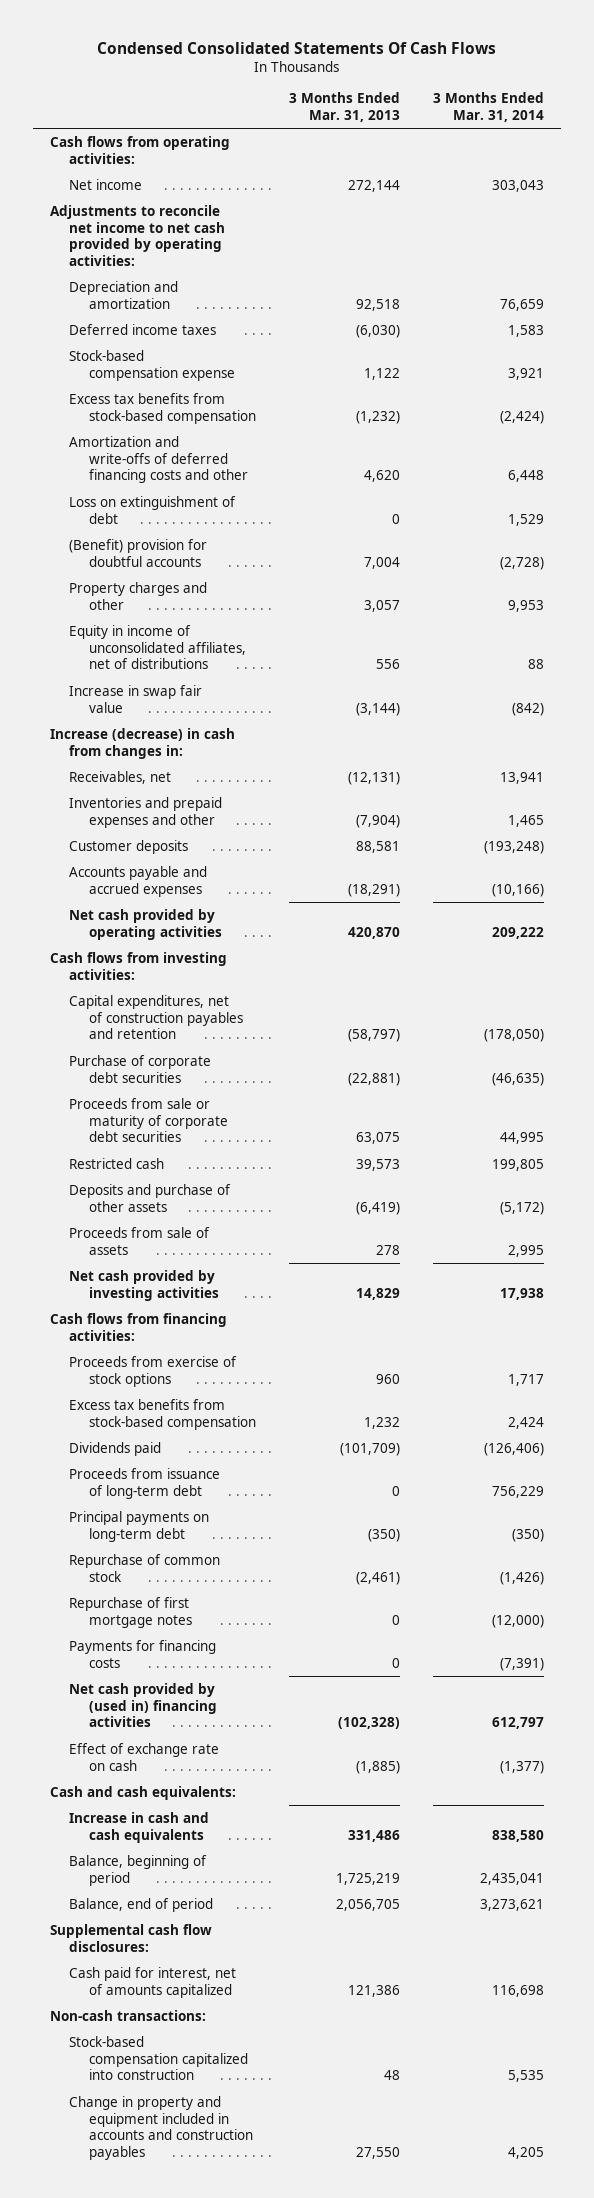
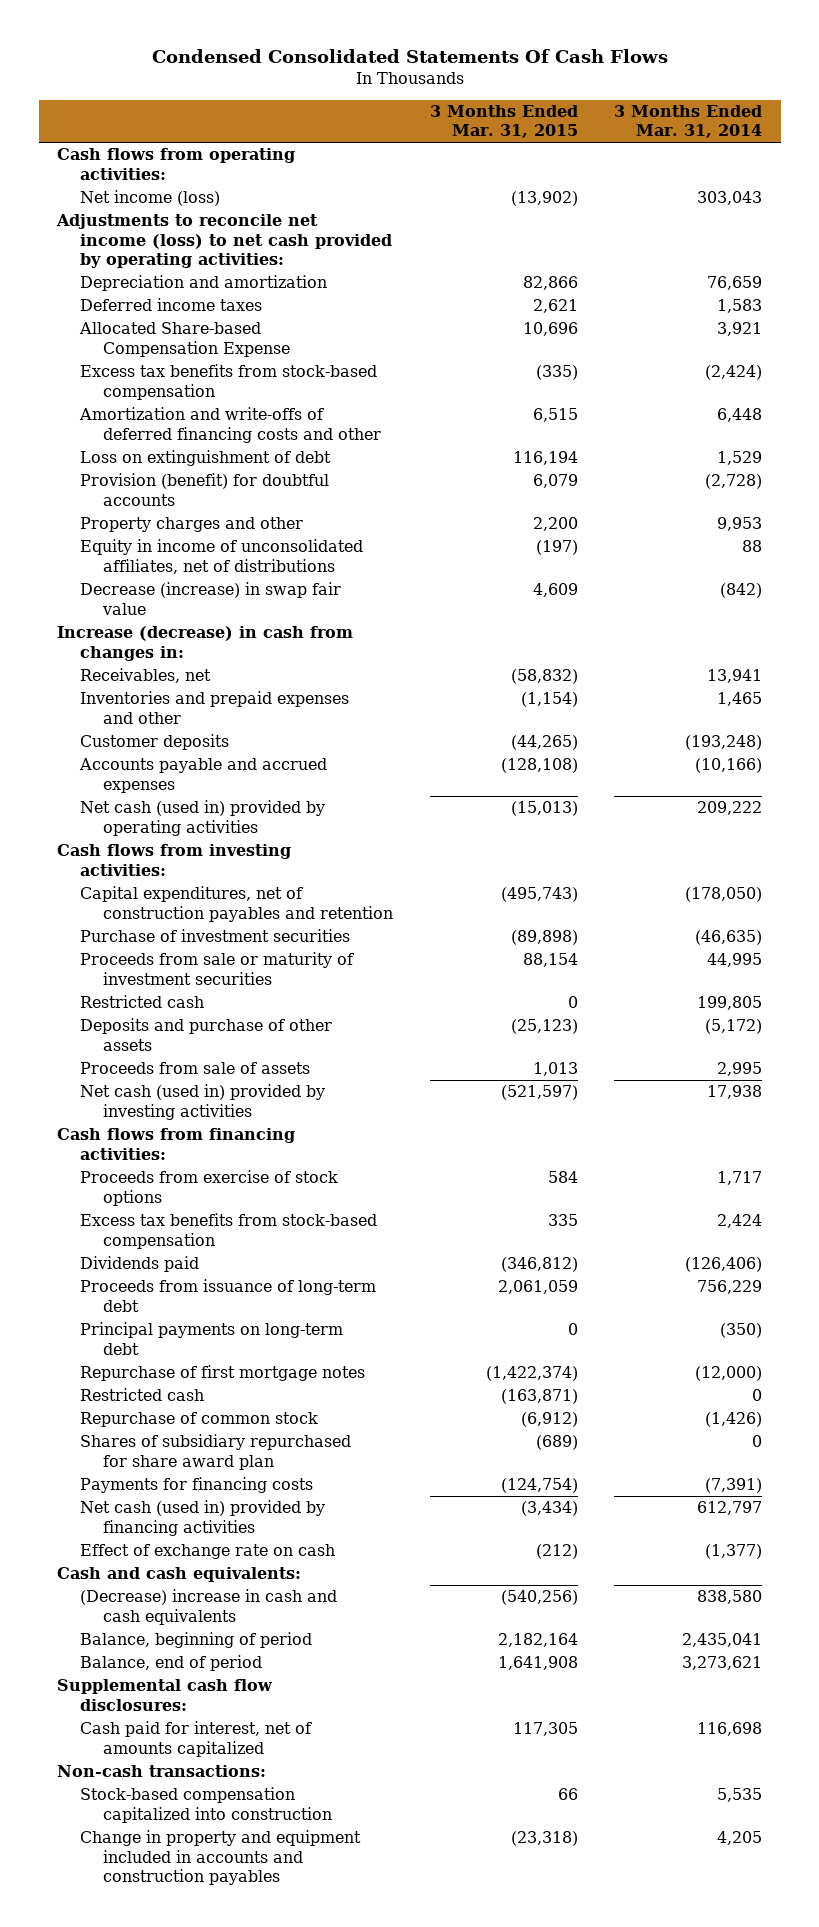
[289,92,401,122] 3 Months Ended Mar. 31, 2013 -> none
none -> [429,104,578,139] 3 Months Ended Mar. 31, 2015
[69,179,143,191] Net income -> [79,190,220,207] Net income (loss)
[49,205,226,266] Adjustments to reconcile net income to net cash provided by operating activities: -> [55,214,392,269] Adjustments to reconcile net income (loss) to net cash provided by operating activities:
[69,350,235,381] Stock-based compensation expense -> [78,322,290,357] Allocated Share-based Compensation Expense
[69,539,208,567] (Benefit) provision for doubtful accounts -> [79,473,329,506] Provision (benefit) for doubtful accounts
[69,685,203,713] Increase in swap fair value -> [79,582,341,615] Decrease (increase) in swap fair value
[69,909,222,940] Net cash provided by operating activities -> [79,800,325,836] Net cash (used in) provided by operating activities
[69,1055,212,1083] Purchase of corporate debt securities -> [79,929,350,943] Purchase of investment securities
[69,1098,228,1143] Proceeds from sale or maturity of corporate debt securities -> [79,952,354,985] Proceeds from sale or maturity of investment securities
[69,1270,219,1301] Net cash provided by investing activities -> [79,1084,325,1120] Net cash (used in) provided by investing activities
none -> [79,1388,204,1402] Restricted cash
[69,1554,221,1582] Repurchase of common stock -> [79,1412,318,1428] Repurchase of common stock
none -> [79,1434,351,1470] Shares of subsidiary repurchased for share award plan
[69,1683,217,1728] Net cash provided by (used in) financing activities -> [79,1500,325,1536] Net cash (used in) provided by financing activities
[69,1812,210,1843] Increase in cash and cash equivalents -> [79,1589,337,1625] (Decrease) increase in cash and cash equivalents

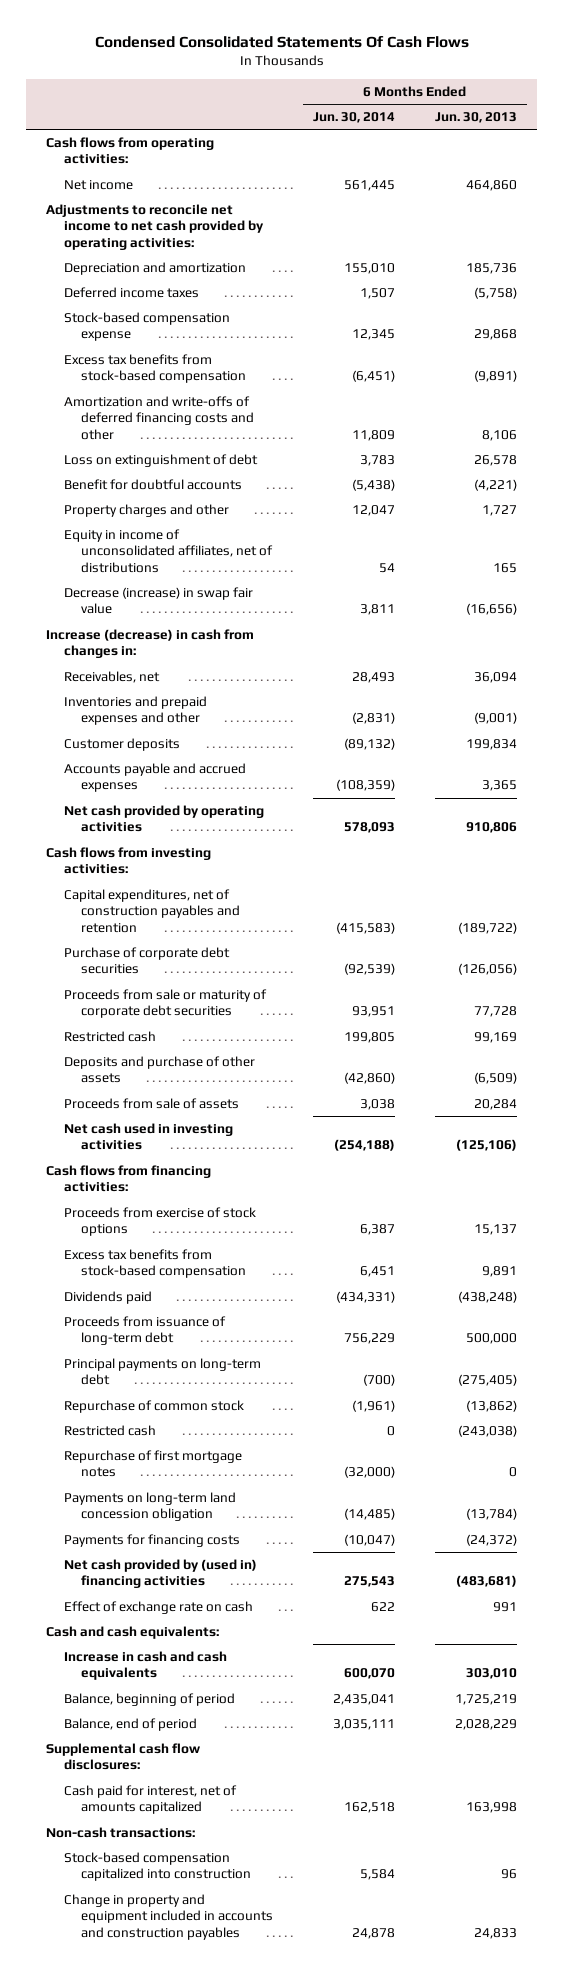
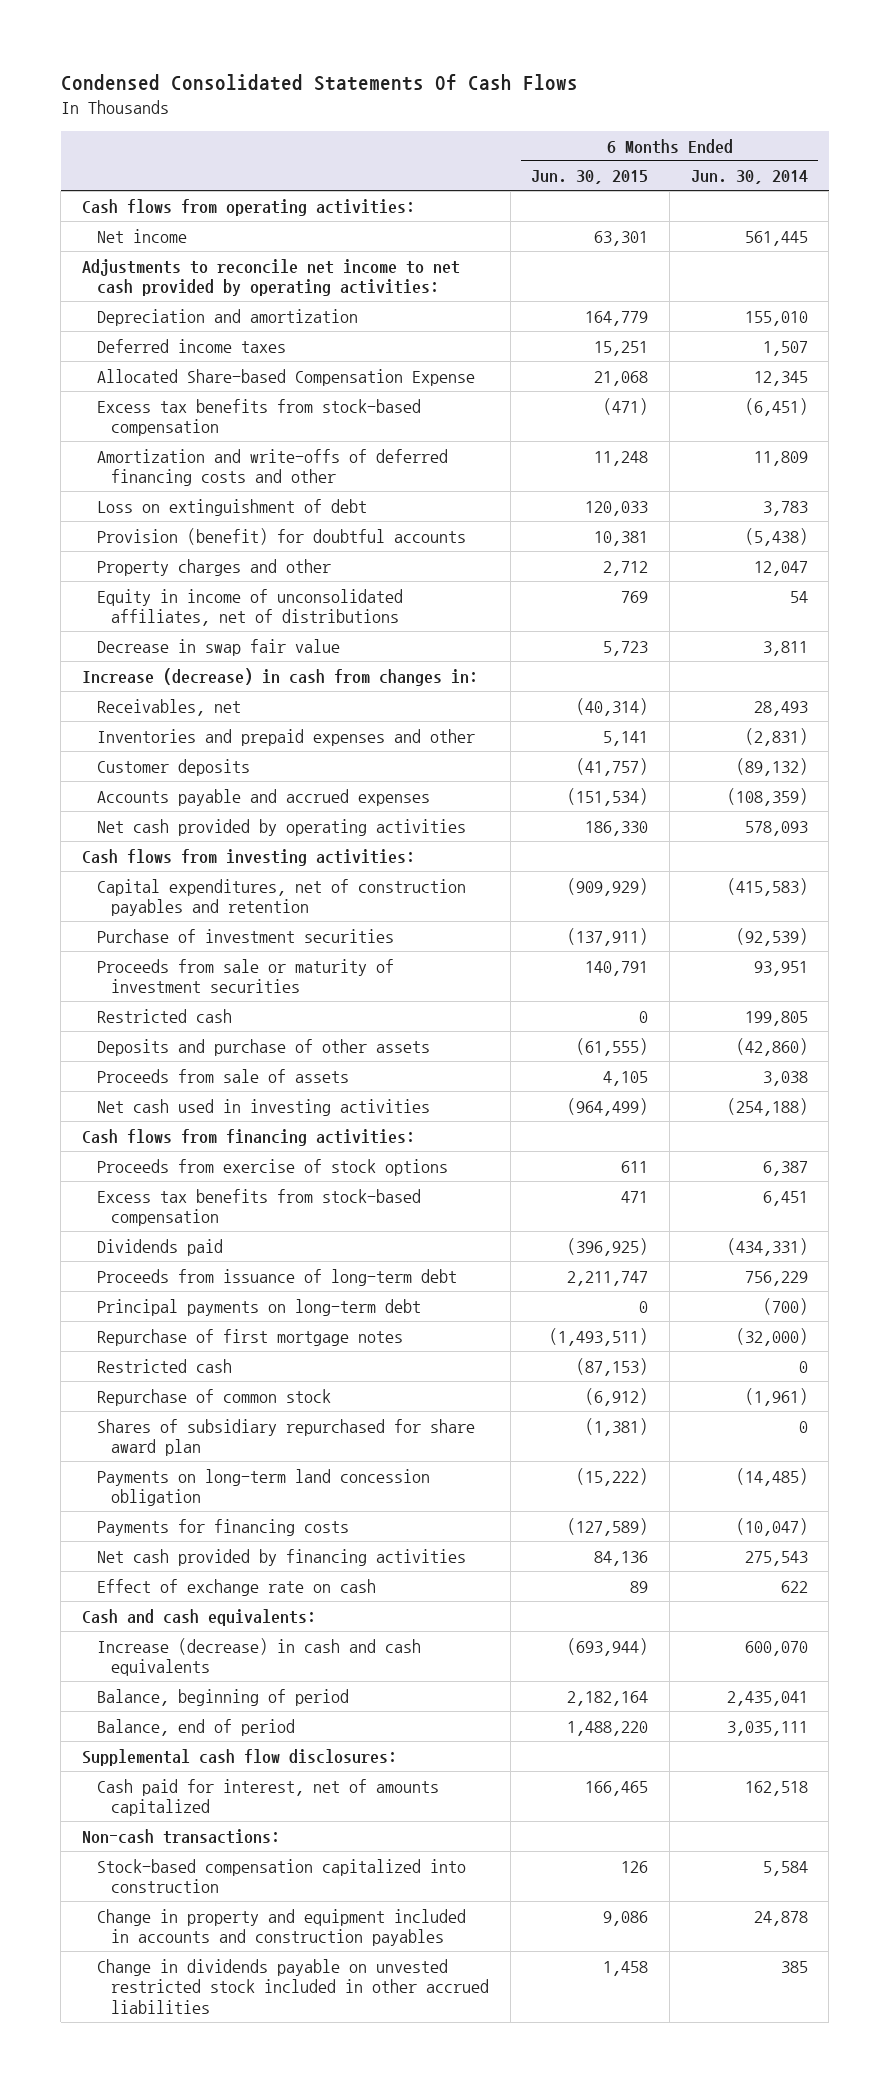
[435,112,518,124] Jun. 30, 2013 -> none
none -> [531,170,649,185] Jun. 30, 2015
[63,312,230,342] Stock-based compensation expense -> [96,368,475,386] Allocated Share-based Compensation Expense
[63,479,242,491] Benefit for doubtful accounts -> [96,527,466,545] Provision (benefit) for doubtful accounts
[63,587,253,615] Decrease (increase) in swap fair value -> [96,638,340,656] Decrease in swap fair value
[63,947,230,975] Purchase of corporate debt securities -> [96,928,394,943] Purchase of investment securities
[63,989,267,1019] Proceeds from sale or maturity of corporate debt securities -> [96,958,394,994] Proceeds from sale or maturity of investment securities
[63,1425,156,1437] Restricted cash -> [96,1358,232,1373] Restricted cash
[63,1400,244,1414] Repurchase of common stock -> [96,1388,331,1406] Repurchase of common stock
none -> [96,1418,475,1457] Shares of subsidiary repurchased for share award plan
[63,1559,257,1589] Net cash provided by (used in) financing activities -> [96,1548,466,1566] Net cash provided by financing activities
[63,1651,227,1681] Increase in cash and cash equivalents -> [96,1637,421,1677] Increase (decrease) in cash and cash equivalents
none -> [96,1958,490,2015] Change in dividends payable on unvested restricted stock included in other accrued liabilities

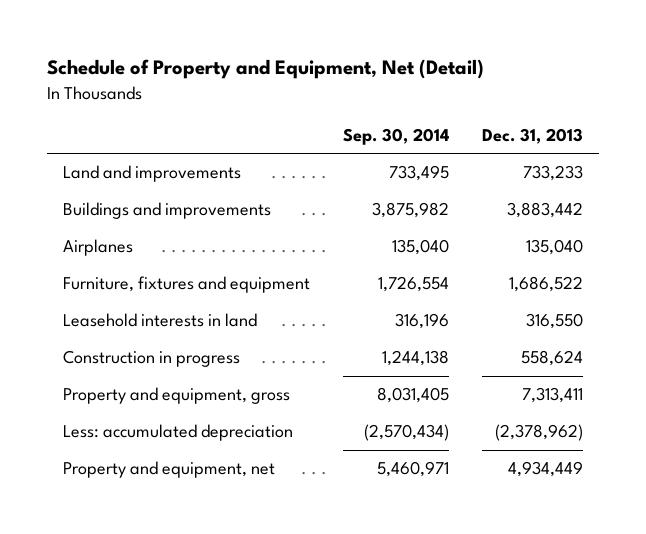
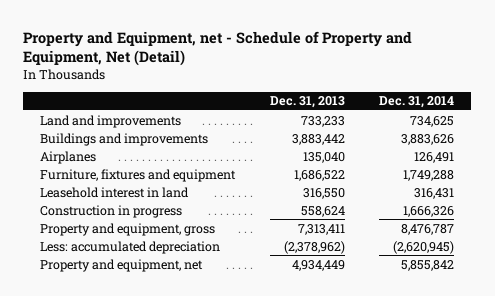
[46,59,484,80] Schedule of Property and Equipment, Net (Detail) -> [23,30,413,67] Property and Equipment, net - Schedule of Property and Equipment, Net (Detail)
[343,127,450,145] Sep. 30, 2014 -> none
none -> [379,96,455,109] Dec. 31, 2014
[63,313,258,328] Leasehold interests in land -> [40,186,190,198] Leasehold interest in land

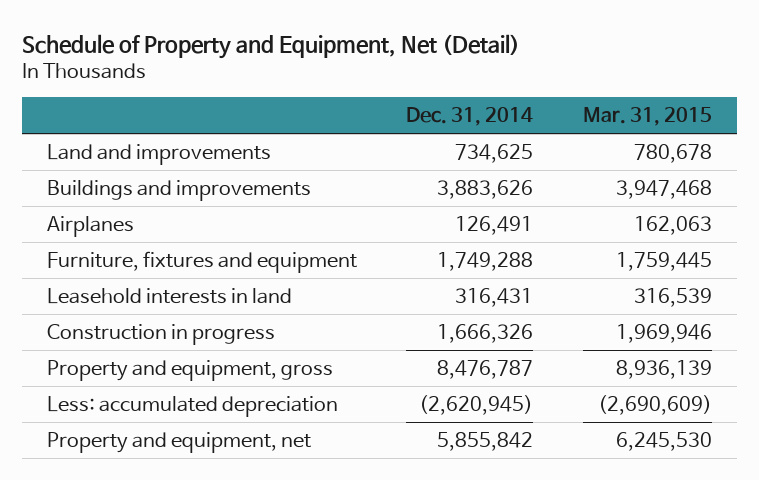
[23,30,413,67] Property and Equipment, net - Schedule of Property and Equipment, Net (Detail) -> [21,33,520,59] Schedule of Property and Equipment, Net (Detail)
[269,96,345,109] Dec. 31, 2013 -> none
none -> [583,107,713,127] Mar. 31, 2015
[40,186,190,198] Leasehold interest in land -> [46,287,292,304] Leasehold interests in land

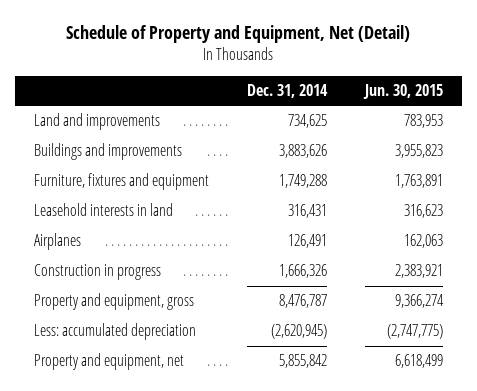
[583,107,713,127] Mar. 31, 2015 -> none
none -> [362,83,443,99] Jun. 30, 2015
[46,215,134,237] Airplanes -> [34,233,82,251] Airplanes

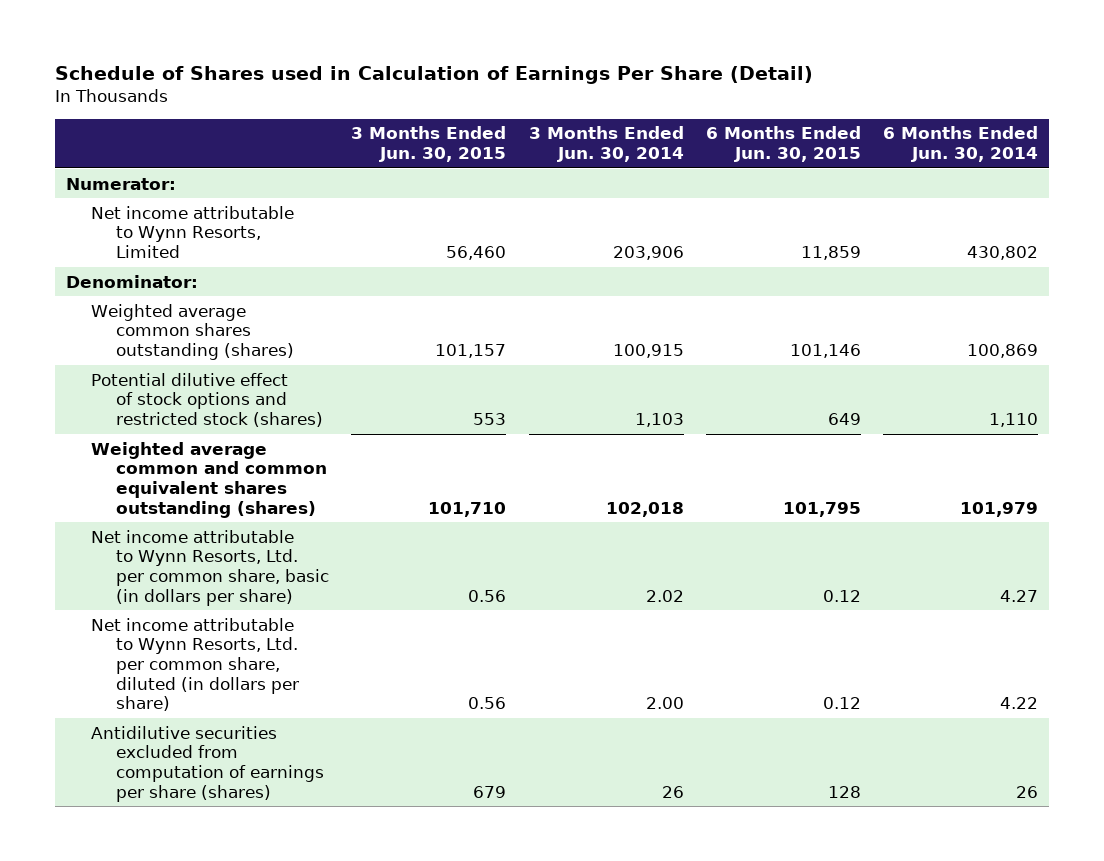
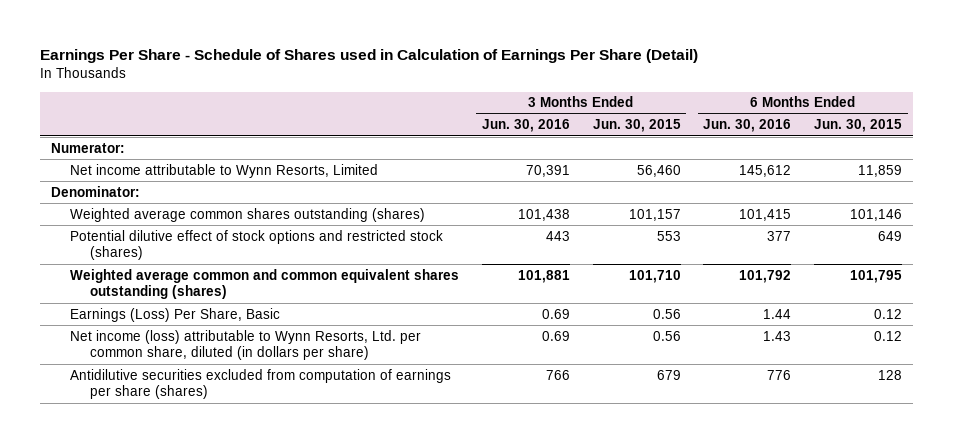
[54,66,813,85] Schedule of Shares used in Calculation of Earnings Per Share (Detail) -> [39,49,698,64] Earnings Per Share - Schedule of Shares used in Calculation of Earnings Per Share (Detail)
[528,126,684,162] 3 Months Ended Jun. 30, 2014 -> none
[883,126,1039,162] 6 Months Ended Jun. 30, 2014 -> none
none -> [481,119,570,133] Jun. 30, 2016
none -> [703,119,792,133] Jun. 30, 2016
[91,529,330,606] Net income attributable to Wynn Resorts, Ltd. per common share, basic (in dollars per share) -> [70,307,281,322] Earnings (Loss) Per Share, Basic
[91,617,300,712] Net income attributable to Wynn Resorts, Ltd. per common share, diluted (in dollars per share) -> [70,329,422,361] Net income (loss) attributable to Wynn Resorts, Ltd. per common share, diluted (in dollars per share)

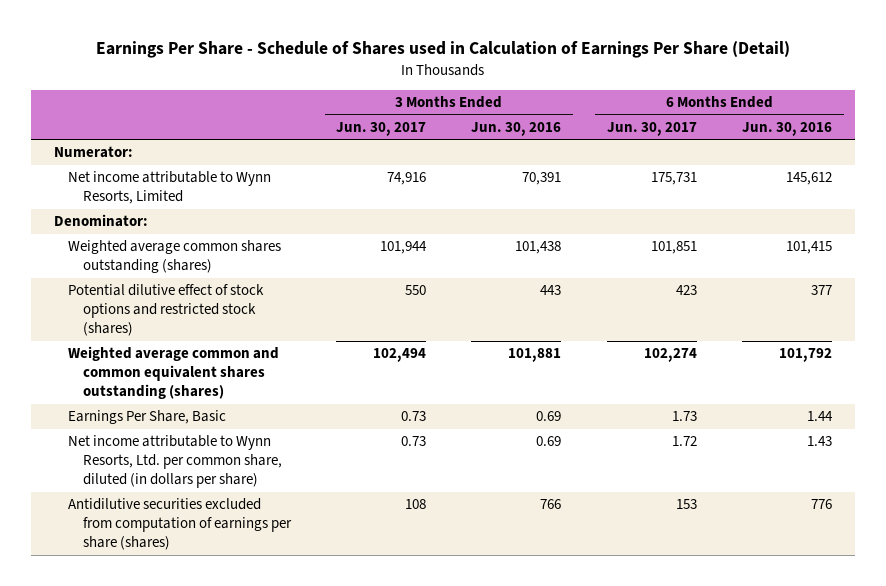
[592,119,681,133] Jun. 30, 2015 -> none
[814,119,903,133] Jun. 30, 2015 -> none
none -> [335,122,426,137] Jun. 30, 2017
none -> [606,122,697,137] Jun. 30, 2017
[70,307,281,322] Earnings (Loss) Per Share, Basic -> [68,410,227,425] Earnings Per Share, Basic
[70,329,422,361] Net income (loss) attributable to Wynn Resorts, Ltd. per common share, diluted (in dollars per share) -> [68,435,282,489] Net income attributable to Wynn Resorts, Ltd. per common share, diluted (in dollars per share)

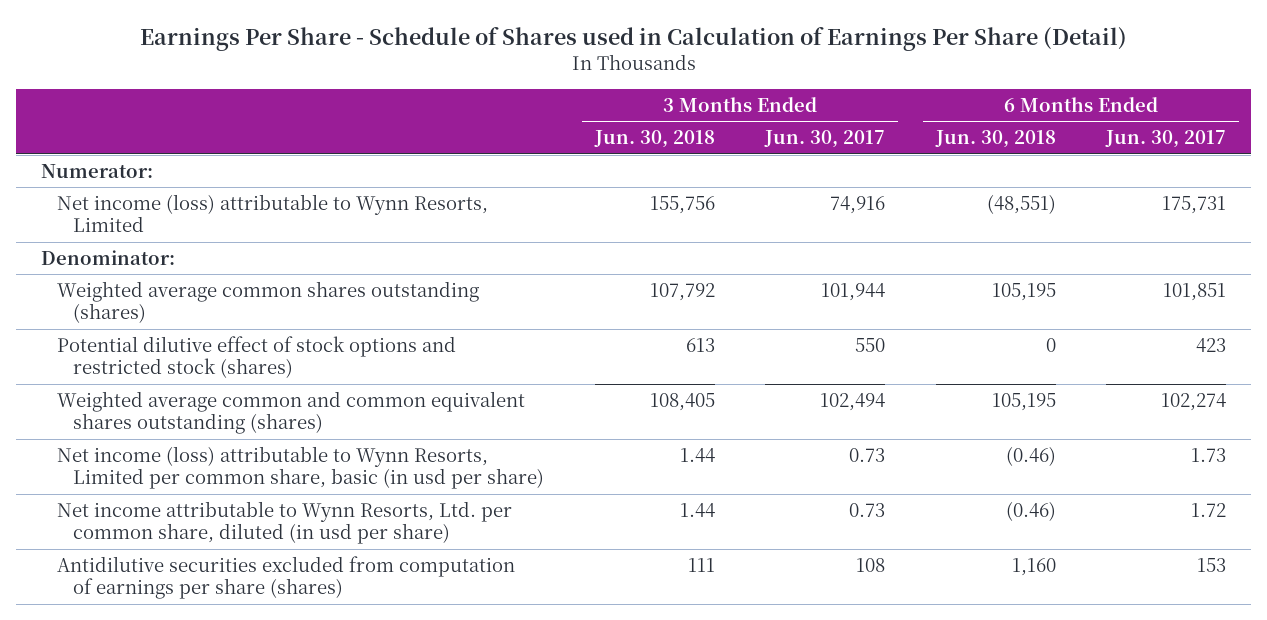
[471,122,562,137] Jun. 30, 2016 -> none
[742,122,833,137] Jun. 30, 2016 -> none
none -> [593,130,715,149] Jun. 30, 2018
none -> [934,130,1056,149] Jun. 30, 2018
[68,171,272,205] Net income attributable to Wynn Resorts, Limited -> [57,194,489,233] Net income (loss) attributable to Wynn Resorts, Limited
[68,410,227,425] Earnings Per Share, Basic -> [57,446,545,490] Net income (loss) attributable to Wynn Resorts, Limited per common share, basic (in usd per share)
[68,435,282,489] Net income attributable to Wynn Resorts, Ltd. per common share, diluted (in dollars per share) -> [57,501,513,545] Net income attributable to Wynn Resorts, Ltd. per common share, diluted (in usd per share)

